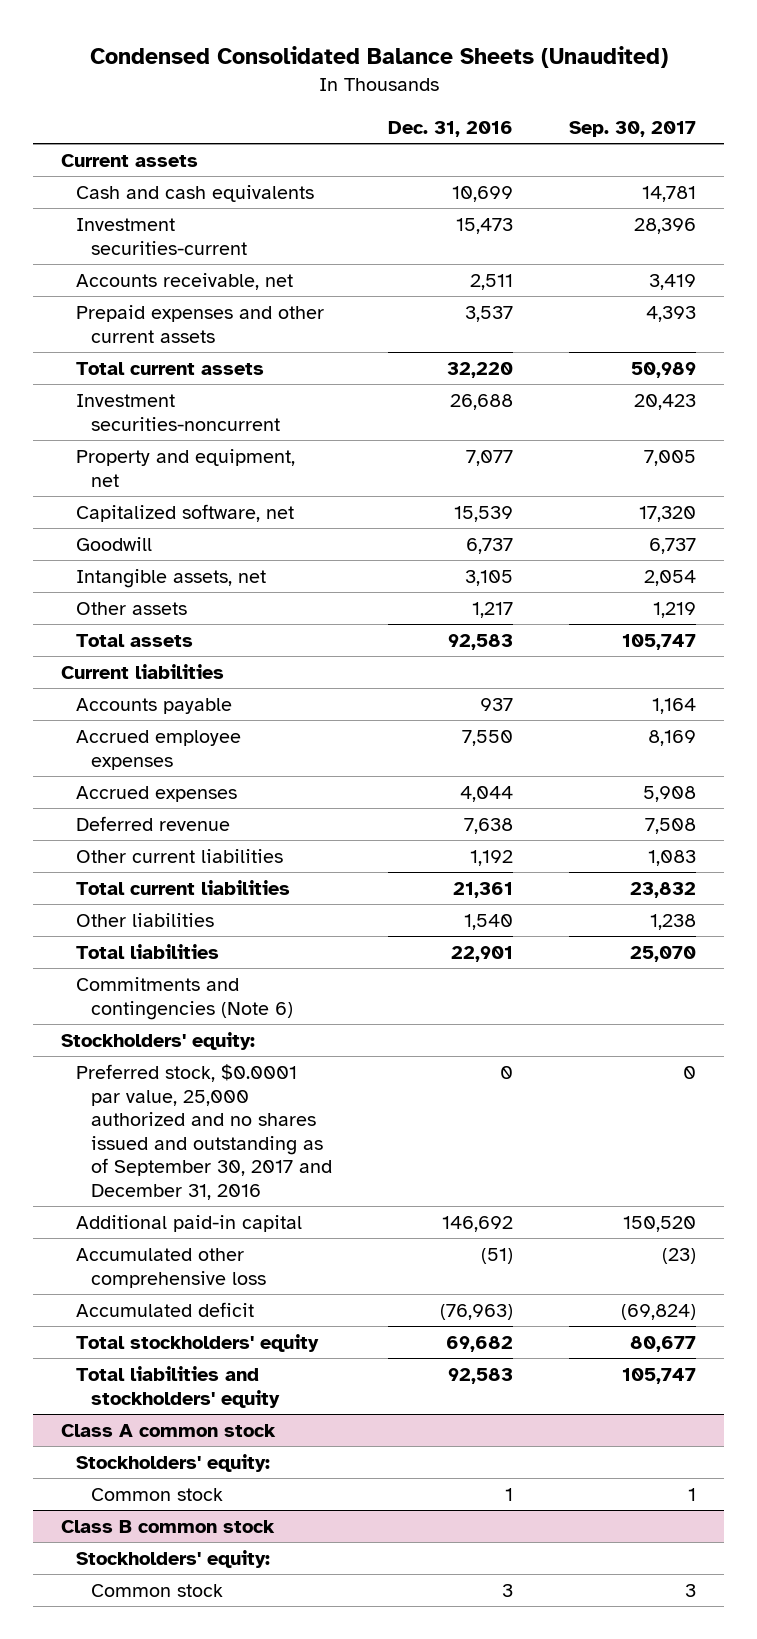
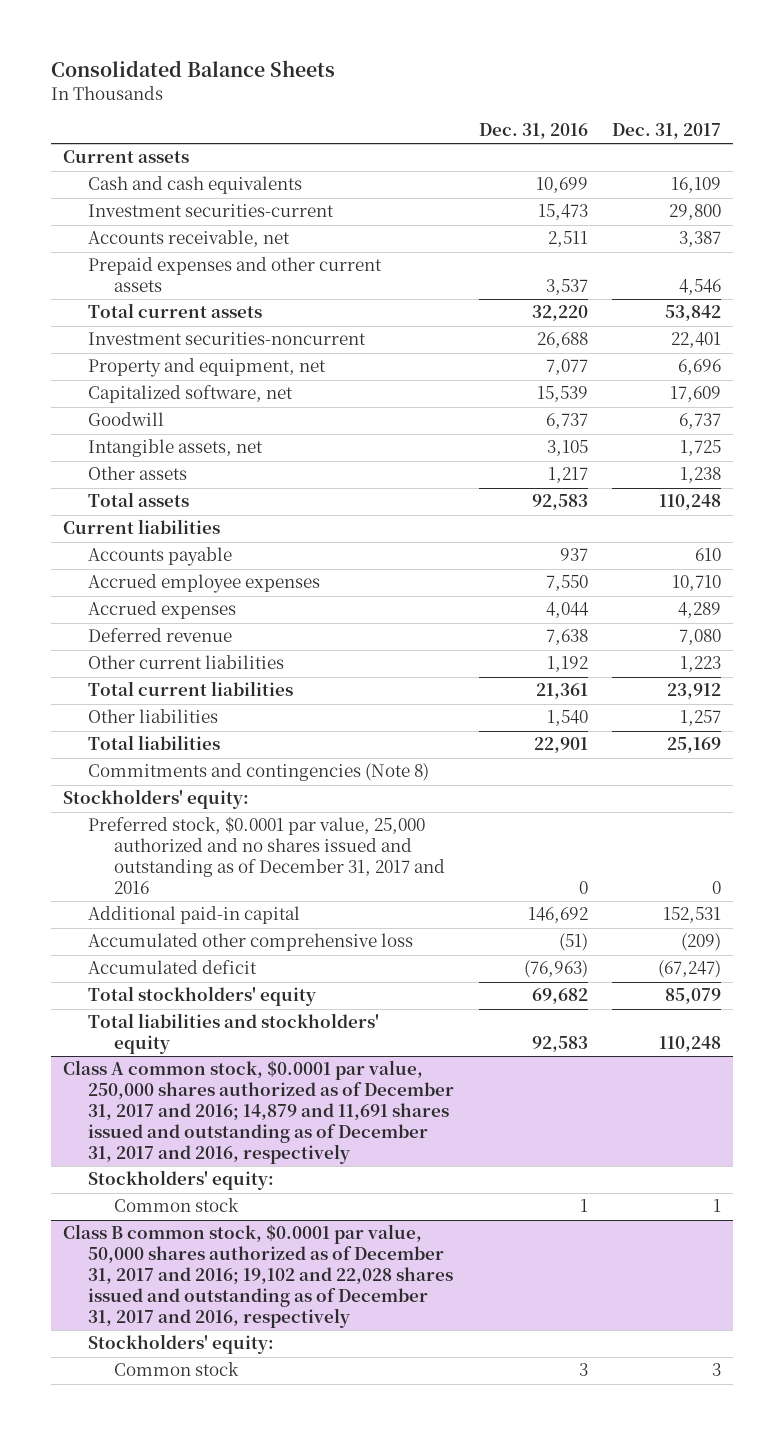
[89,46,668,69] Condensed Consolidated Balance Sheets (Unaudited) -> [50,60,335,78] Consolidated Balance Sheets
[568,120,696,137] Sep. 30, 2017 -> none
none -> [612,123,722,140] Dec. 31, 2017
[76,976,294,1020] Commitments and contingencies (Note 6) -> [88,763,430,782] Commitments and contingencies (Note 8)
[76,1063,333,1200] Preferred stock, $0.0001 par value, 25,000 authorized and no shares issued and outstanding as of September 30, 2017 and December 31, 2016 -> [88,816,445,894] Preferred stock, $0.0001 par value, 25,000 authorized and no shares issued and outstanding as of December 31, 2017 and 2016
[61,1423,277,1437] Class A common stock -> [63,1060,455,1164] Class A common stock, $0.0001 par value, 250,000 shares authorized as of December 31, 2017 and 2016; 14,879 and 11,691 shares issued and outstanding as of December 31, 2017 and 2016, respectively
[61,1519,276,1533] Class B common stock -> [63,1224,454,1328] Class B common stock, $0.0001 par value, 50,000 shares authorized as of December 31, 2017 and 2016; 19,102 and 22,028 shares issued and outstanding as of December 31, 2017 and 2016, respectively

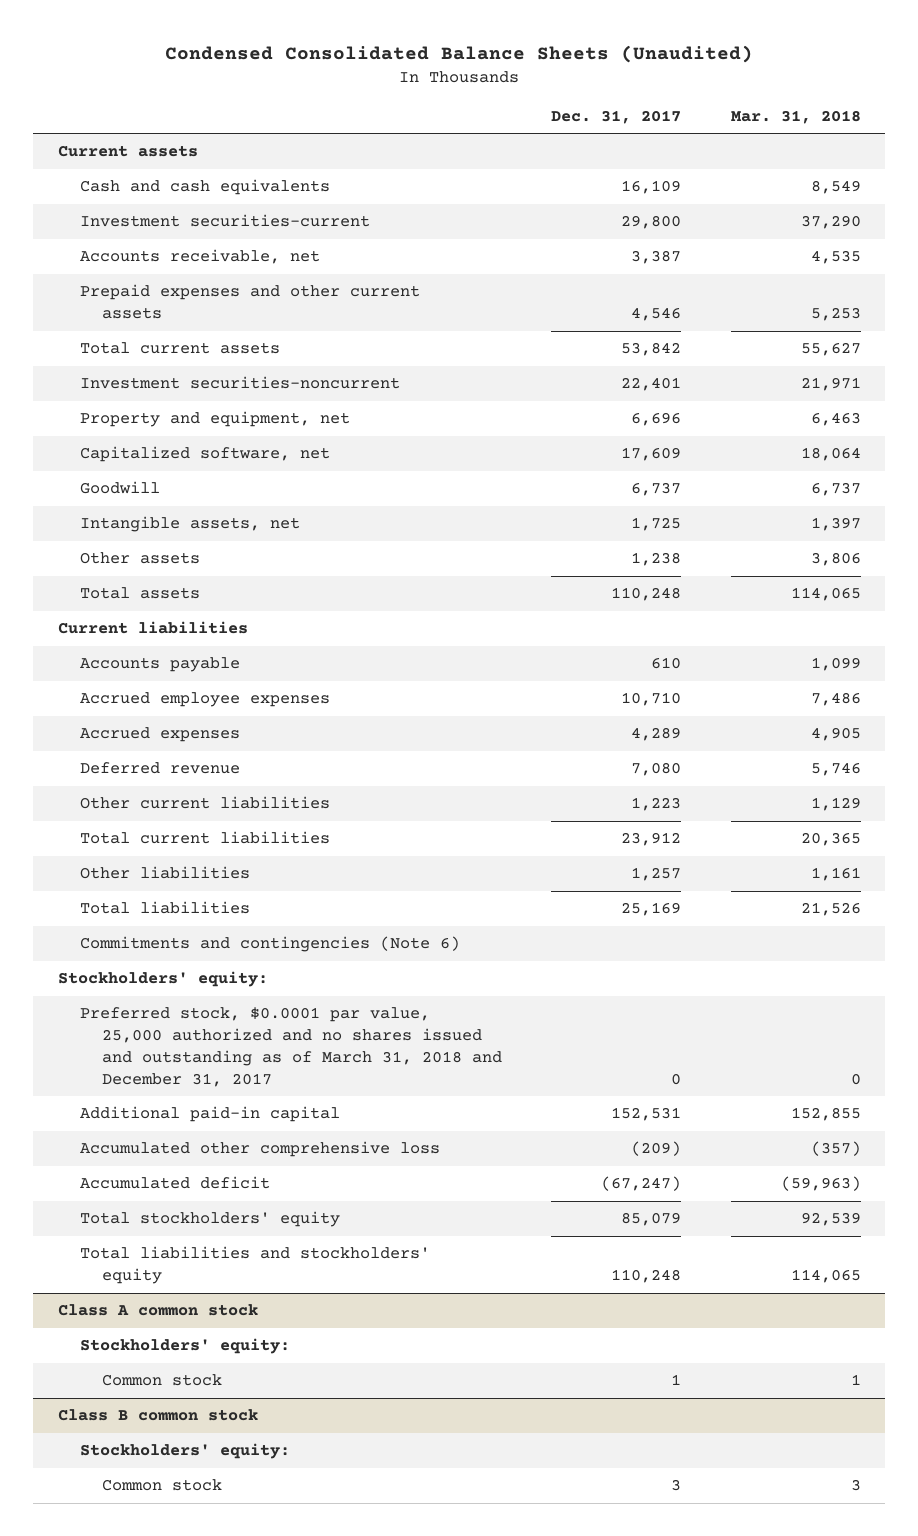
[50,60,335,78] Consolidated Balance Sheets -> [165,45,754,64] Condensed Consolidated Balance Sheets (Unaudited)
[478,123,588,140] Dec. 31, 2016 -> none
none -> [730,109,861,124] Mar. 31, 2018
[88,763,430,782] Commitments and contingencies (Note 8) -> [79,936,460,953] Commitments and contingencies (Note 6)
[88,816,445,894] Preferred stock, $0.0001 par value, 25,000 authorized and no shares issued and outstanding as of December 31, 2017 and 2016 -> [79,1007,502,1087] Preferred stock, $0.0001 par value, 25,000 authorized and no shares issued and outstanding as of March 31, 2018 and December 31, 2017
[63,1060,455,1164] Class A common stock, $0.0001 par value, 250,000 shares authorized as of December 31, 2017 and 2016; 14,879 and 11,691 shares issued and outstanding as of December 31, 2017 and 2016, respectively -> [57,1304,258,1317] Class A common stock
[63,1224,454,1328] Class B common stock, $0.0001 par value, 50,000 shares authorized as of December 31, 2017 and 2016; 19,102 and 22,028 shares issued and outstanding as of December 31, 2017 and 2016, respectively -> [57,1409,258,1422] Class B common stock

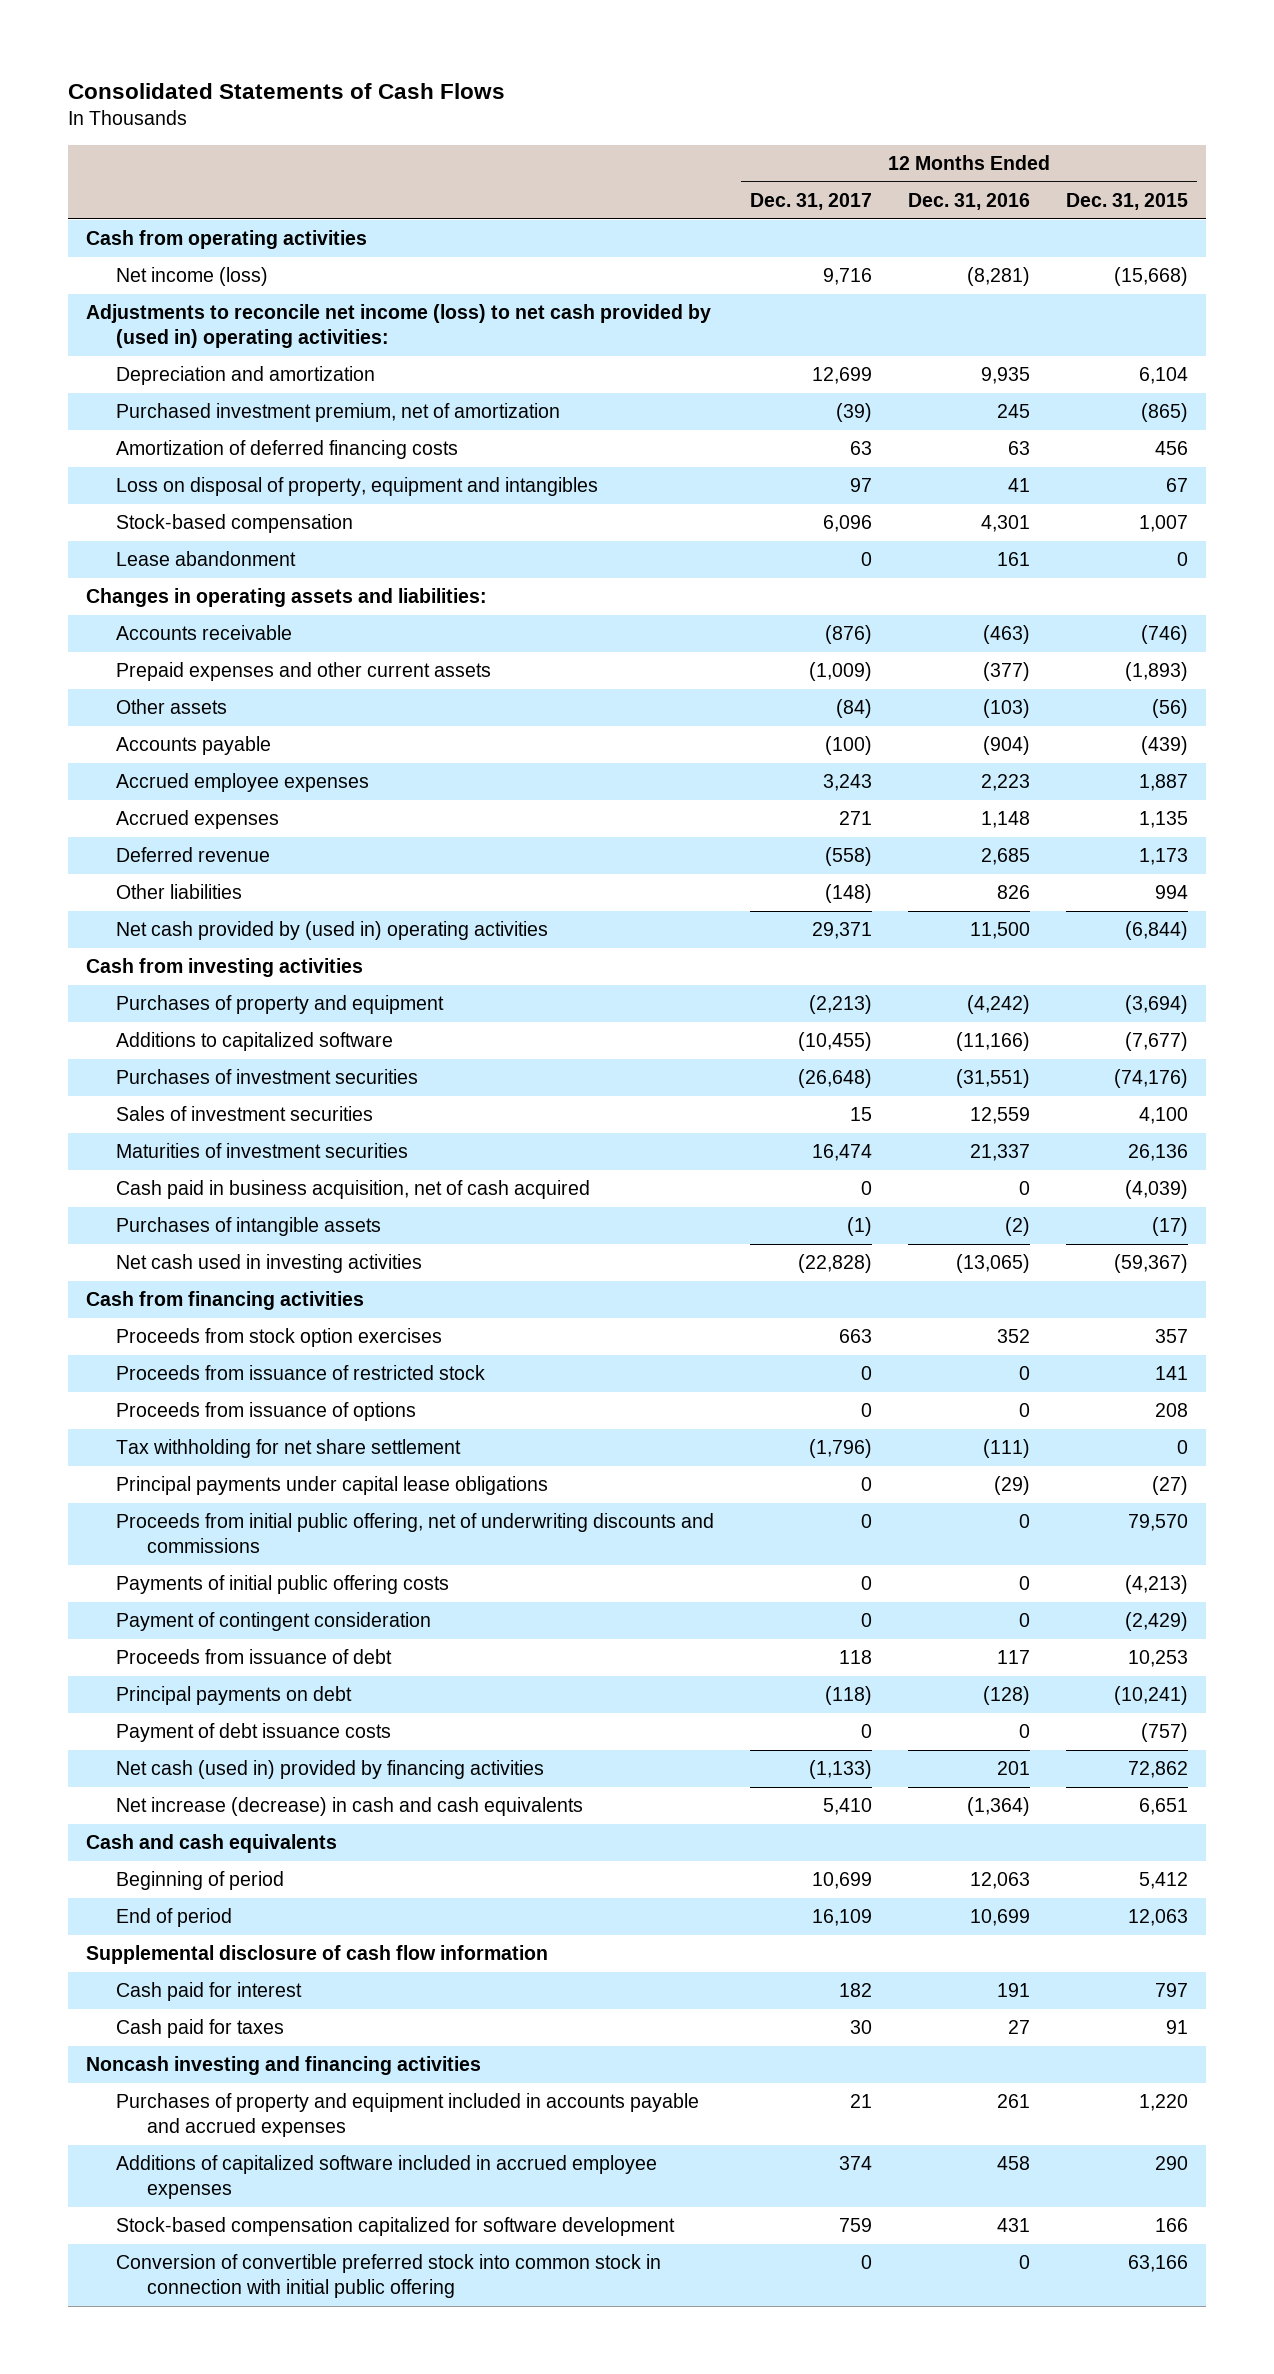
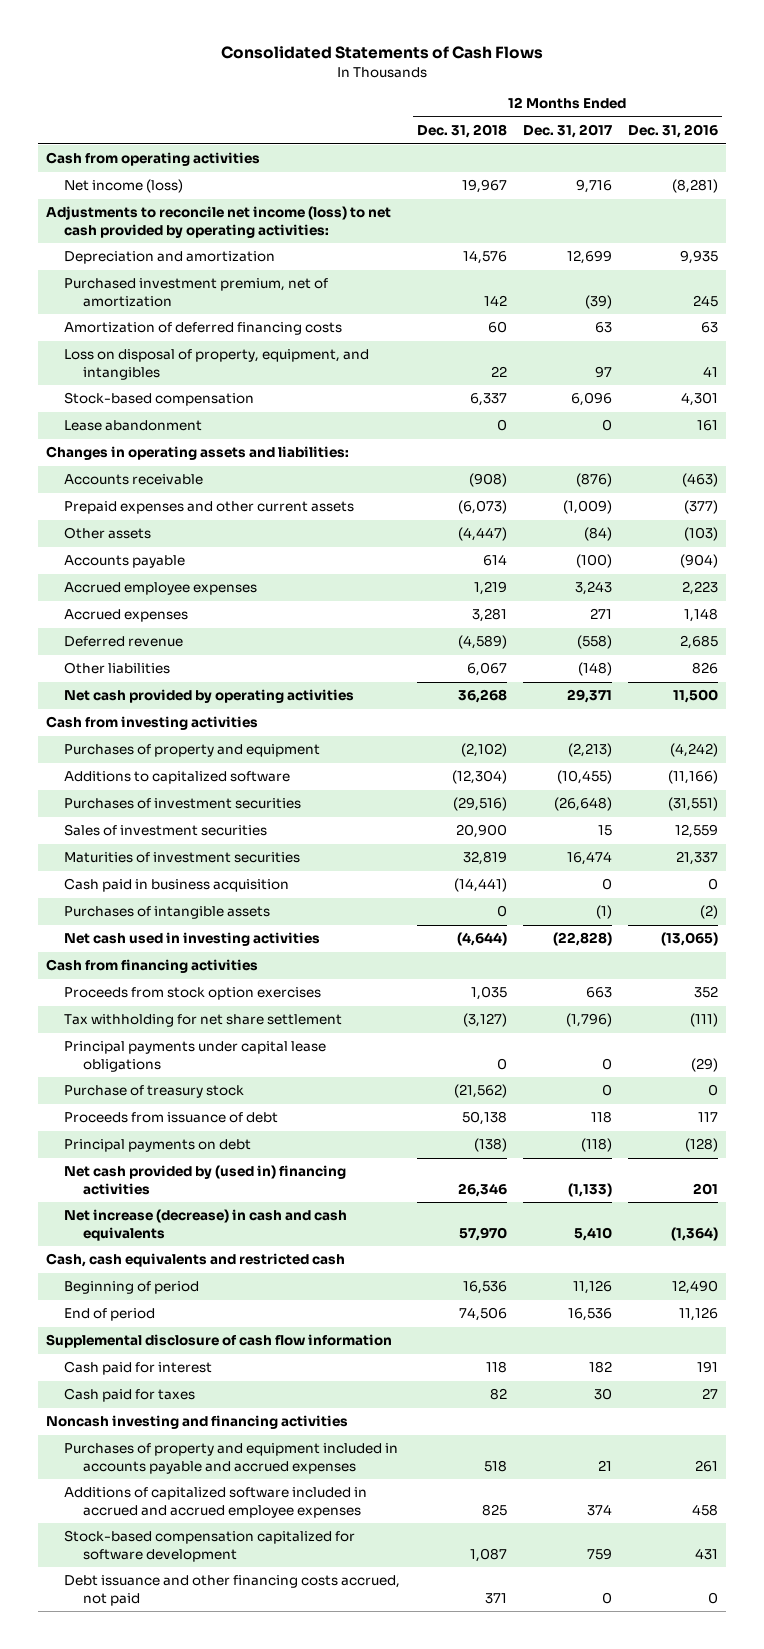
[1065,192,1188,210] Dec. 31, 2015 -> none
none -> [416,124,507,139] Dec. 31, 2018
[85,304,711,349] Adjustments to reconcile net income (loss) to net cash provided by (used in) operating activities: -> [45,206,391,238] Adjustments to reconcile net income (loss) to net cash provided by operating activities:
[116,477,599,497] Loss on disposal of property, equipment and intangibles -> [64,349,370,380] Loss on disposal of property, equipment, and intangibles
[116,921,549,941] Net cash provided by (used in) operating activities -> [64,689,355,704] Net cash provided by operating activities
[116,1180,591,1200] Cash paid in business acquisition, net of cash acquired -> [64,878,290,893] Cash paid in business acquisition
[116,1365,486,1381] Proceeds from issuance of restricted stock -> none
[116,1402,417,1422] Proceeds from issuance of options -> none
[116,1513,715,1554] Proceeds from initial public offering, net of underwriting discounts and commissions -> none
[116,1575,450,1595] Payments of initial public offering costs -> none
[116,1612,432,1632] Payment of contingent consideration -> none
none -> [64,1085,245,1099] Purchase of treasury stock
[116,1723,392,1743] Payment of debt issuance costs -> none
[116,1760,545,1780] Net cash (used in) provided by financing activities -> [64,1165,347,1195] Net cash provided by (used in) financing activities
[85,1834,337,1854] Cash and cash equivalents -> [45,1253,345,1268] Cash, cash equivalents and restricted cash
[812,1872,873,1890] 10,699 -> [572,1280,612,1295] 11,126
[970,1872,1031,1890] 12,063 -> [671,1280,718,1295] 12,490
[812,1909,873,1927] 16,109 -> [567,1308,612,1322] 16,536
[970,1909,1031,1927] 10,699 -> [678,1307,718,1322] 11,126
[116,2155,658,2200] Additions of capitalized software included in accrued employee expenses -> [64,1487,368,1518] Additions of capitalized software included in accrued and accrued employee expenses
[116,2254,662,2299] Conversion of convertible preferred stock into common stock in connection with initial public offering -> none
none -> [64,1575,401,1606] Debt issuance and other financing costs accrued, not paid

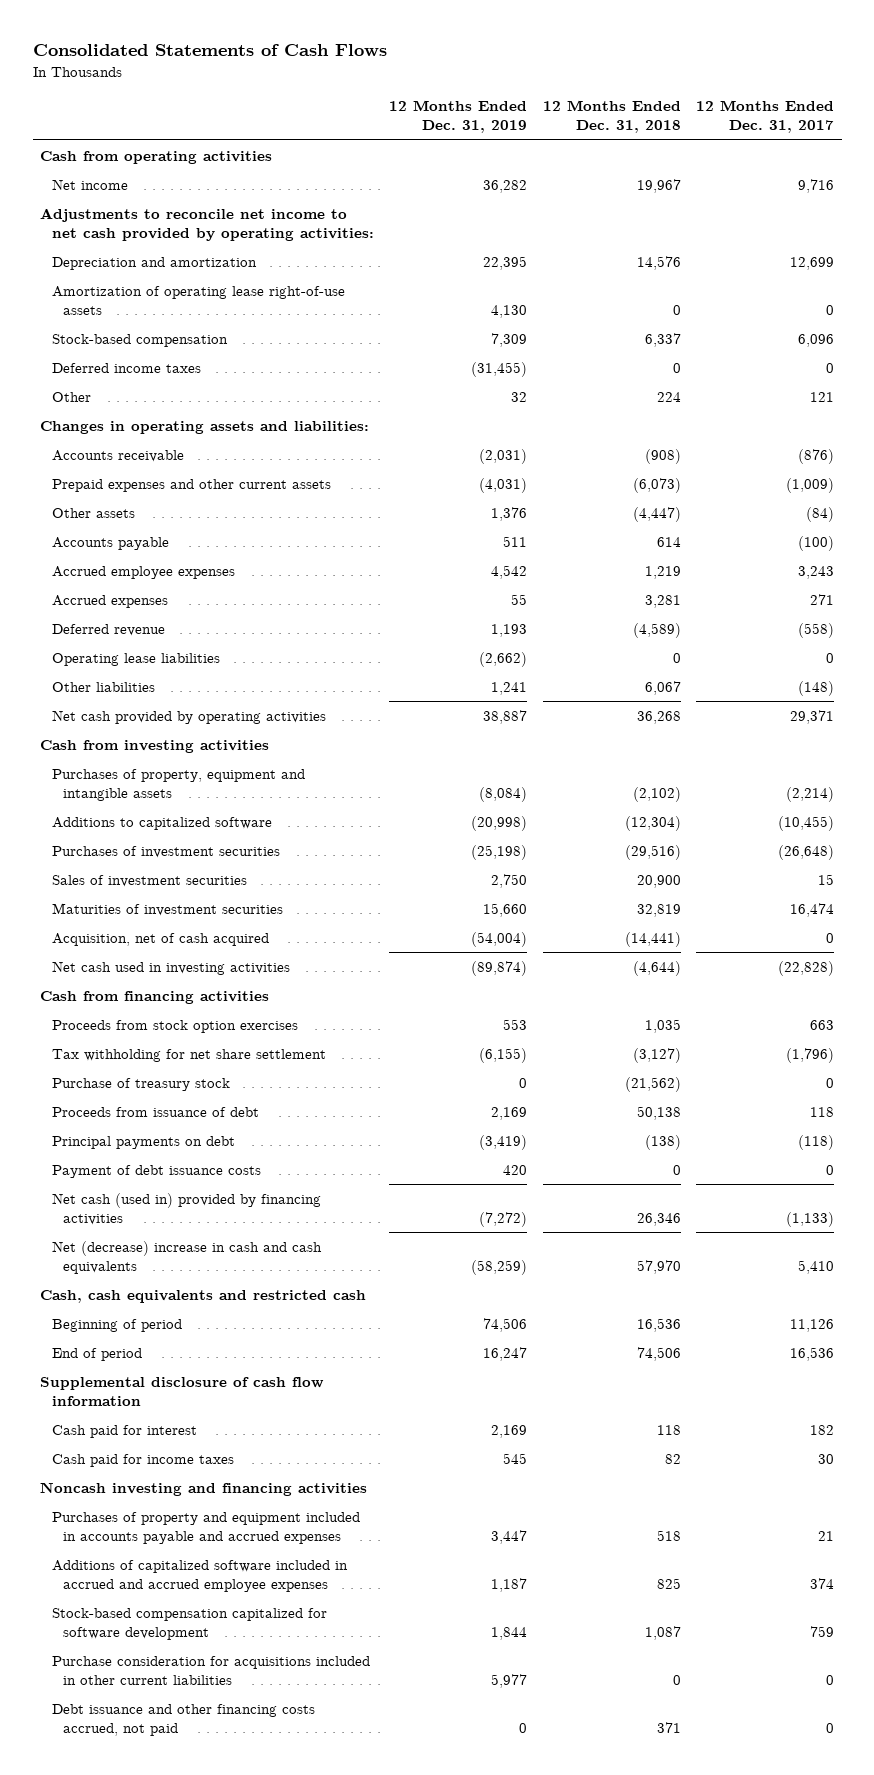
[627,124,718,139] Dec. 31, 2016 -> none
none -> [389,100,528,134] 12 Months Ended Dec. 31, 2019
[64,179,184,194] Net income (loss) -> [51,178,128,190] Net income
[45,206,391,238] Adjustments to reconcile net income (loss) to net cash provided by operating activities: -> [40,207,374,241] Adjustments to reconcile net income to net cash provided by operating activities:
[64,278,329,307] Purchased investment premium, net of amortization -> none
[64,322,343,336] Amortization of deferred financing costs -> none
[64,349,370,380] Loss on disposal of property, equipment, and intangibles -> none
none -> [51,285,345,315] Amortization of operating lease right-of-use assets
[64,420,203,432] Lease abandonment -> none
none -> [51,362,201,373] Deferred income taxes
none -> [51,391,91,402] Other
none -> [51,652,220,666] Operating lease liabilities
[64,744,321,758] Purchases of property and equipment -> [51,768,305,801] Purchases of property, equipment and intangible assets
[567,743,612,758] (2,213) -> [785,786,834,802] (2,214)
[64,906,271,920] Purchases of intangible assets -> none
[64,878,290,893] Cash paid in business acquisition -> [51,932,269,946] Acquisition, net of cash acquired
[64,1041,327,1072] Principal payments under capital lease obligations -> none
none -> [51,1164,261,1178] Payment of debt issuance costs
[64,1165,347,1195] Net cash provided by (used in) financing activities -> [51,1192,321,1225] Net cash (used in) provided by financing activities
[64,1209,348,1241] Net increase (decrease) in cash and cash equivalents -> [51,1240,322,1274] Net (decrease) increase in cash and cash equivalents
[64,1388,196,1403] Cash paid for taxes -> [51,1453,234,1467] Cash paid for income taxes
none -> [51,1655,370,1685] Purchase consideration for acquisitions included in other current liabilities

